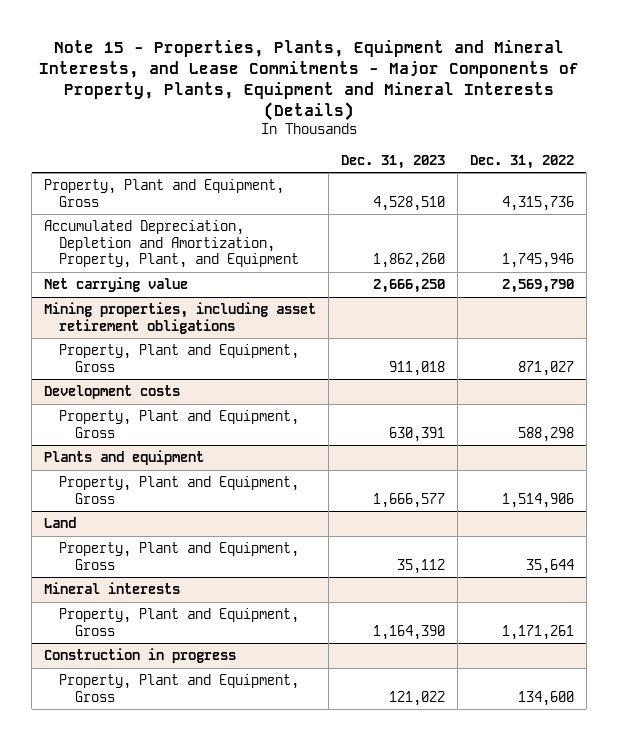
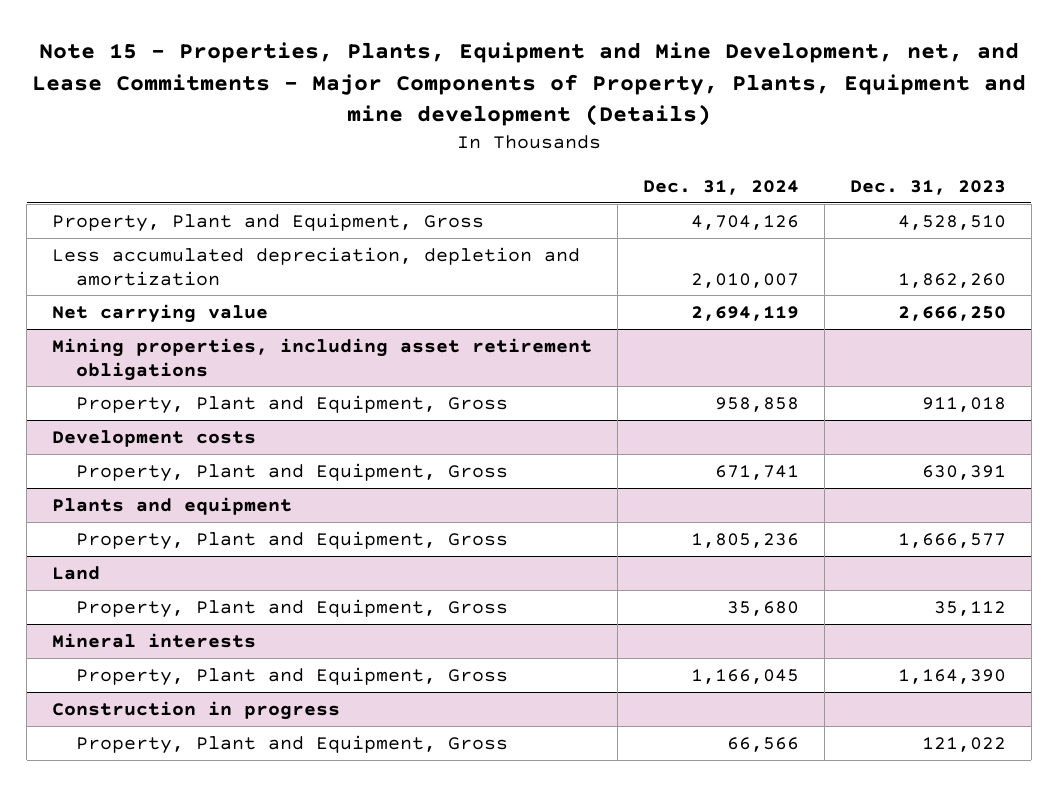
[38,39,579,121] Note 15 - Properties, Plants, Equipment and Mineral Interests, and Lease Commitments - Major Components of Property, Plants, Equipment and Mineral Interests (Details) -> [32,42,1027,127] Note 15 - Properties, Plants, Equipment and Mine Development, net, and Lease Commitments - Major Components of Property, Plants, Equipment and mine development (Details)
[469,154,574,169] Dec. 31, 2022 -> none
none -> [643,179,800,195] Dec. 31, 2024
[44,220,300,269] Accumulated Depreciation, Depletion and Amortization, Property, Plant, and Equipment -> [52,246,581,286] Less accumulated depreciation, depletion and amortization

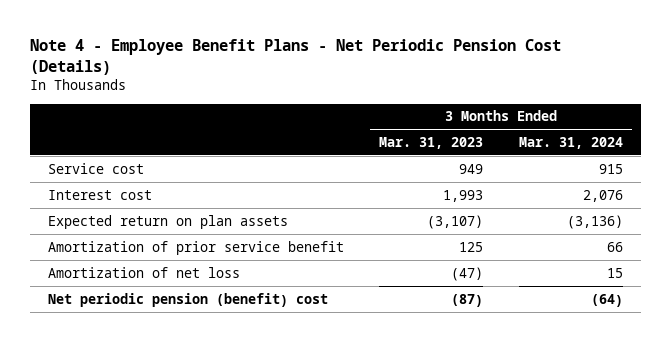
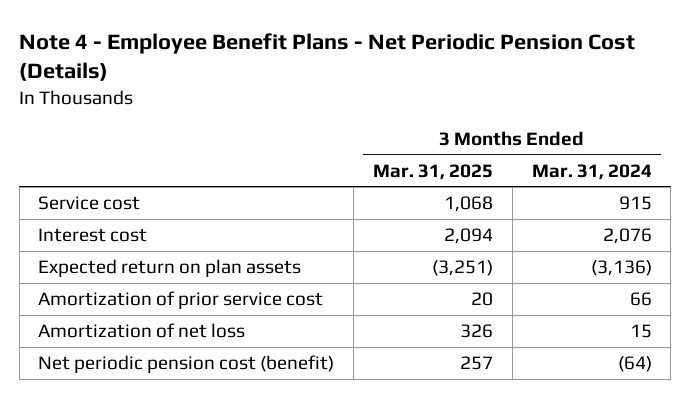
[379,136,484,149] Mar. 31, 2023 -> none
none -> [372,163,493,180] Mar. 31, 2025
[47,240,344,255] Amortization of prior service benefit -> [38,290,324,309] Amortization of prior service cost
[47,292,328,307] Net periodic pension (benefit) cost -> [38,354,335,373] Net periodic pension cost (benefit)

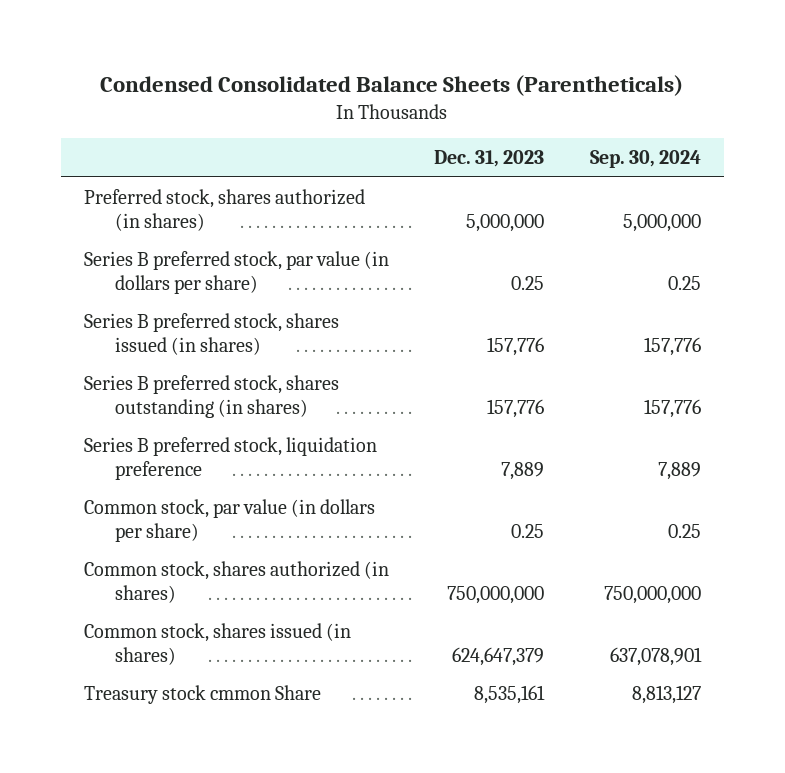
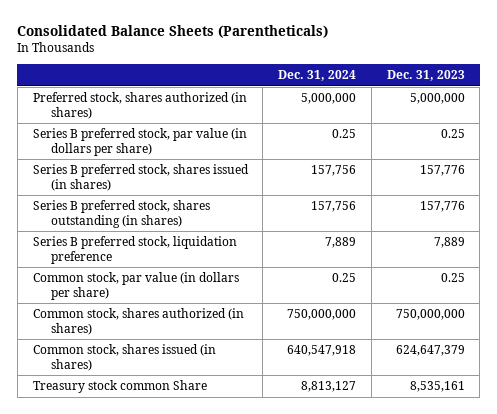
[100,74,684,96] Condensed Consolidated Balance Sheets (Parentheticals) -> [17,24,329,38] Consolidated Balance Sheets (Parentheticals)
[590,150,702,169] Sep. 30, 2024 -> none
none -> [278,70,357,82] Dec. 31, 2024
[83,684,321,704] Treasury stock cmmon Share -> [32,380,207,394] Treasury stock common Share

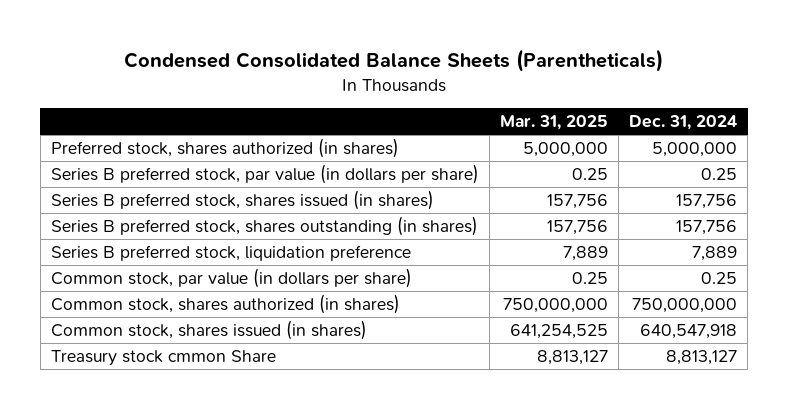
[17,24,329,38] Consolidated Balance Sheets (Parentheticals) -> [123,49,663,73] Condensed Consolidated Balance Sheets (Parentheticals)
[386,70,465,82] Dec. 31, 2023 -> none
none -> [499,115,608,131] Mar. 31, 2025
[32,380,207,394] Treasury stock common Share -> [50,349,276,366] Treasury stock cmmon Share

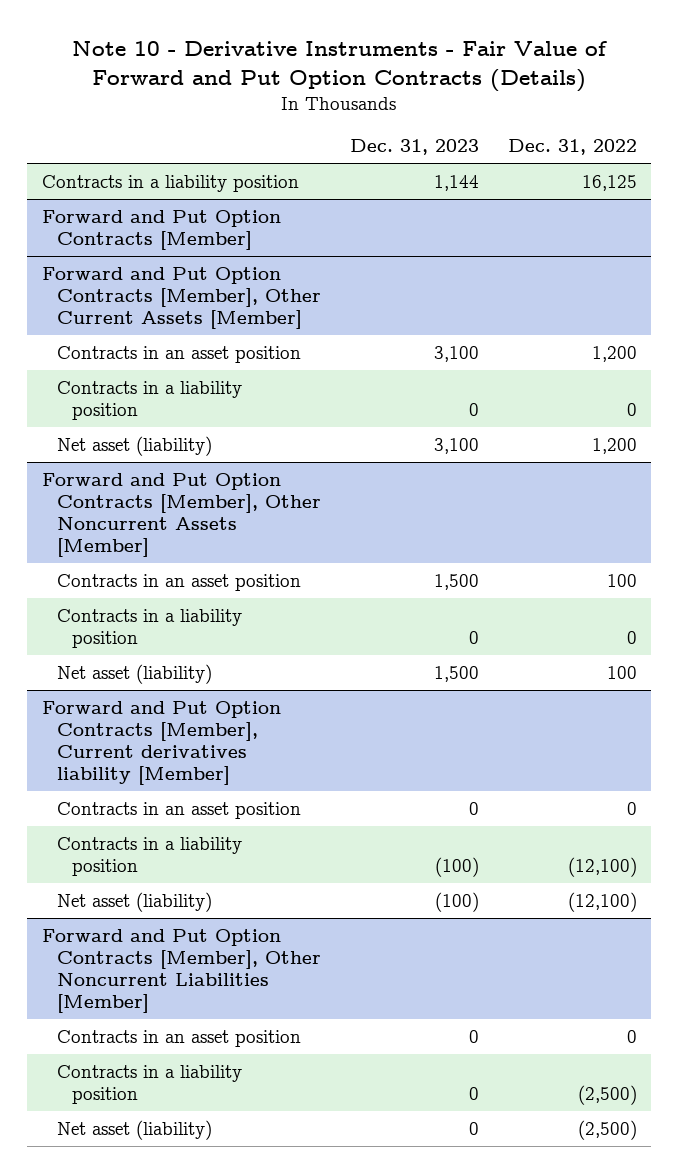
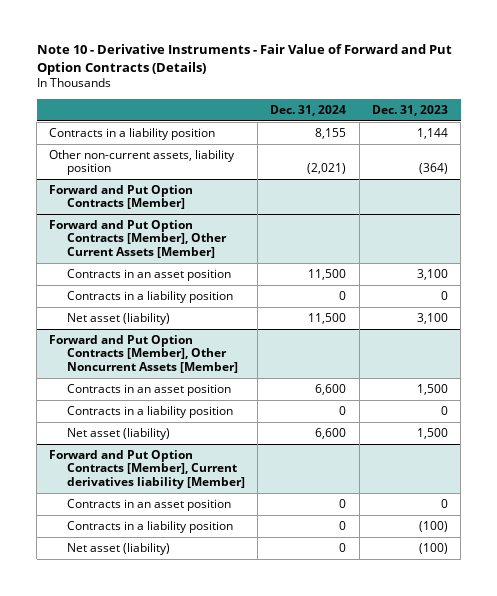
[507,138,637,155] Dec. 31, 2022 -> none
none -> [270,104,347,116] Dec. 31, 2024
none -> [49,149,236,176] Other non-current assets, liability position
[41,928,321,1013] Forward and Put Option Contracts [Member], Other Noncurrent Liabilities [Member] -> none
[56,1029,301,1047] Contracts in an asset position -> none
[56,1064,242,1104] Contracts in a liability position -> none
[56,1119,212,1140] Net asset (liability) -> none

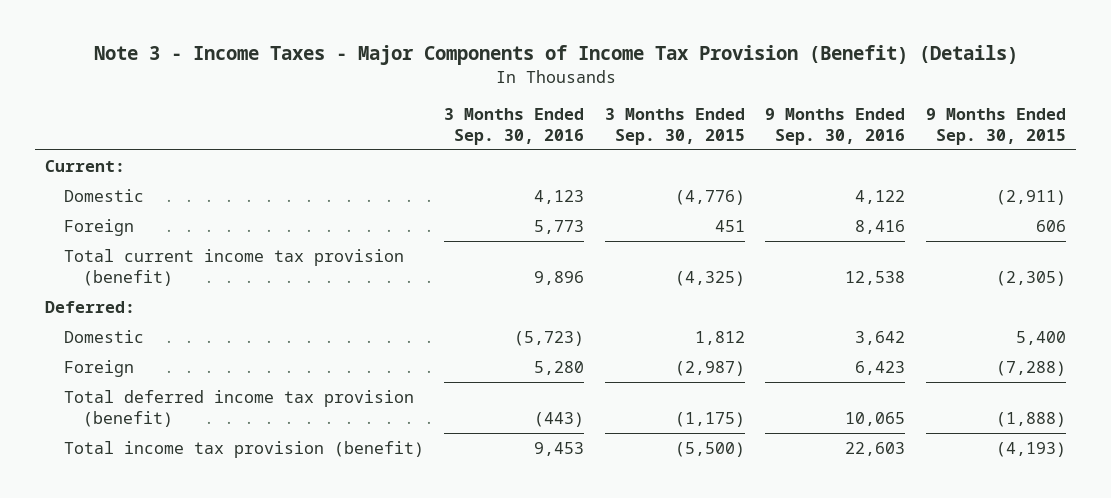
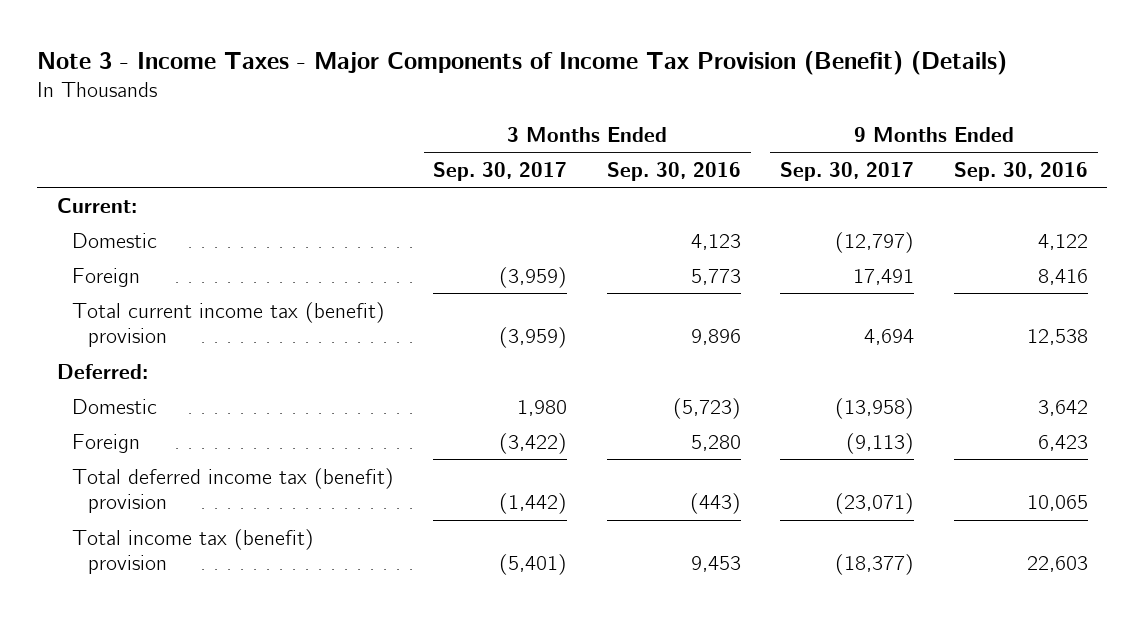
[604,108,745,145] 3 Months Ended Sep. 30, 2015 -> none
[925,108,1066,145] 9 Months Ended Sep. 30, 2015 -> none
none -> [433,162,568,182] Sep. 30, 2017
none -> [780,162,915,182] Sep. 30, 2017
[63,249,404,286] Total current income tax provision (benefit) -> [72,301,386,348] Total current income tax (benefit) provision
[63,390,414,427] Total deferred income tax provision (benefit) -> [72,467,395,514] Total deferred income tax (benefit) provision
[63,441,424,459] Total income tax provision (benefit) -> [72,528,315,575] Total income tax (benefit) provision

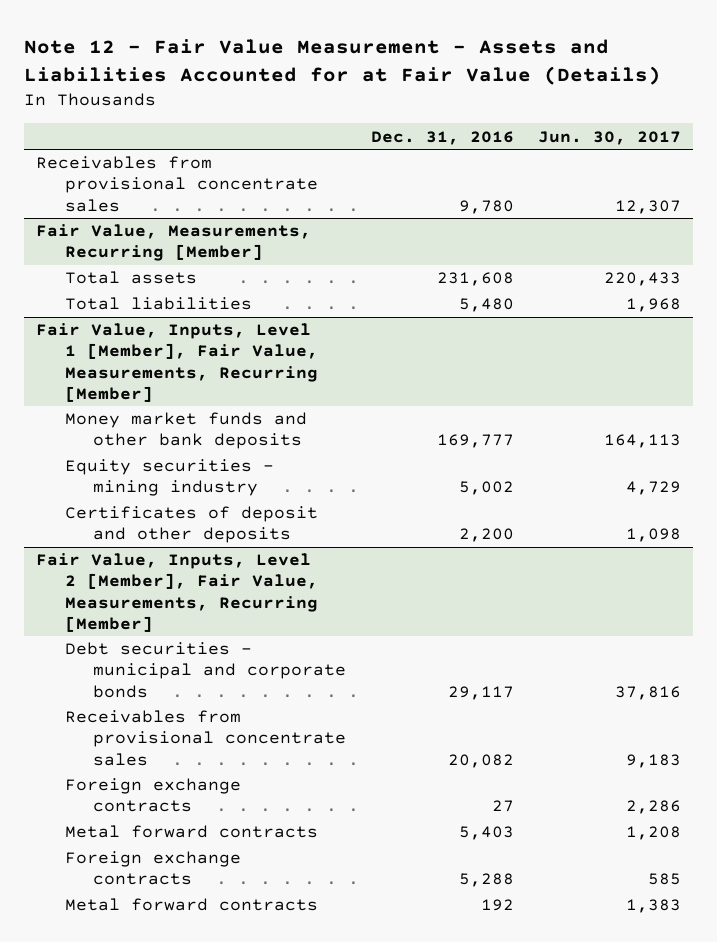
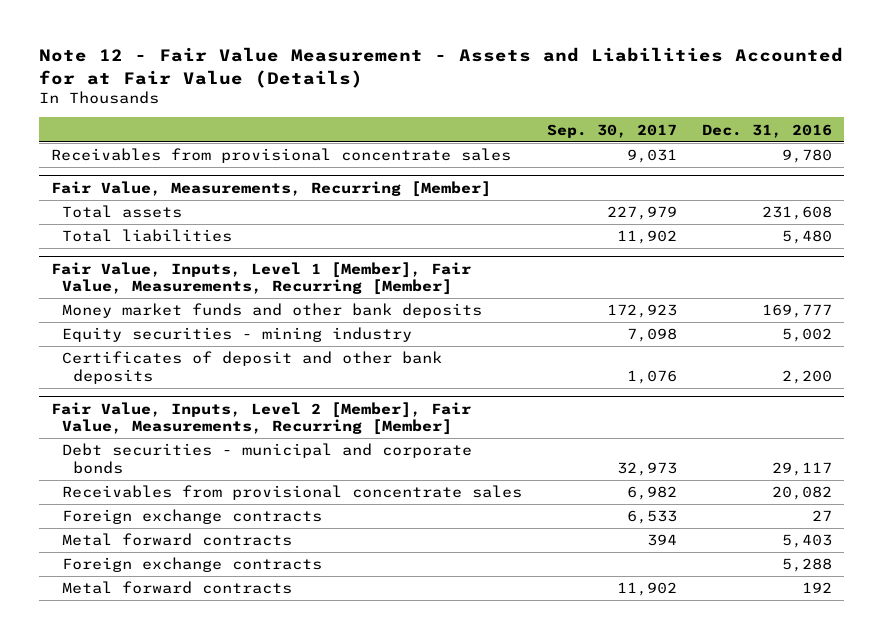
[537,130,681,145] Jun. 30, 2017 -> none
none -> [546,123,677,138] Sep. 30, 2017
[64,506,318,544] Certificates of deposit and other deposits -> [62,351,443,384] Certificates of deposit and other bank deposits

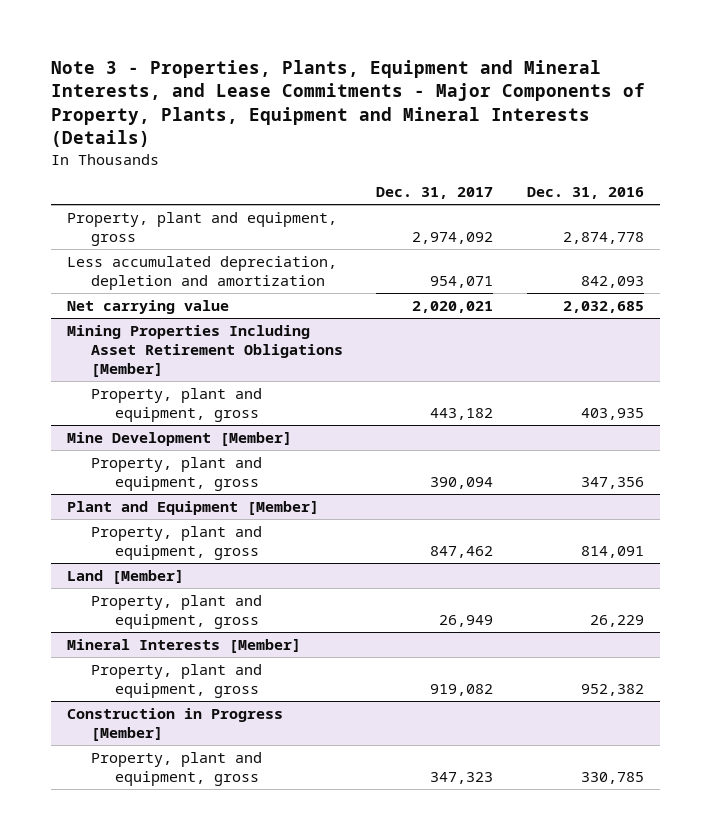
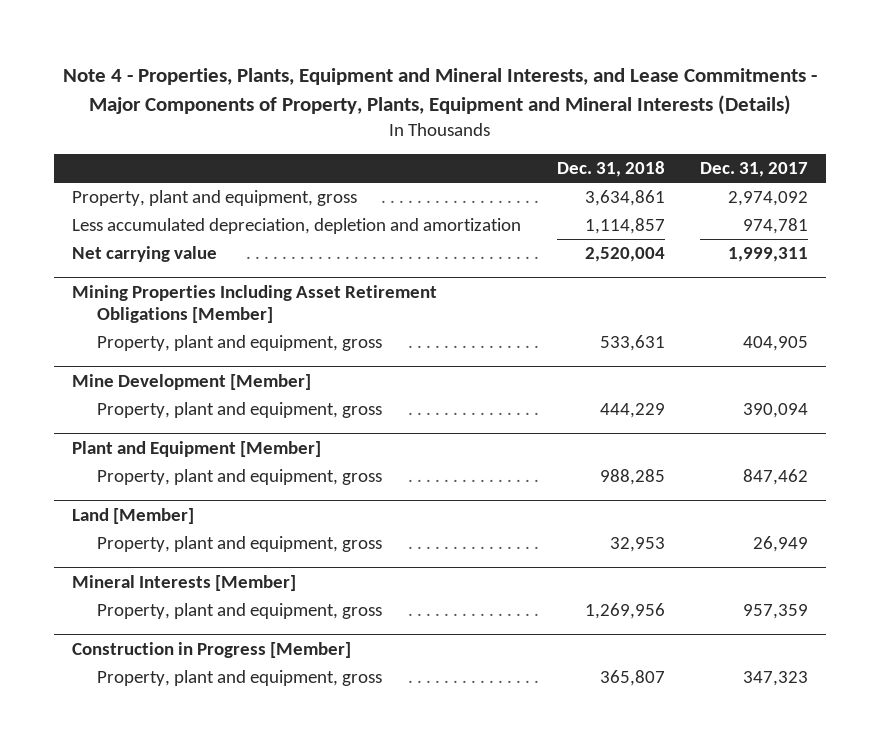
[50,60,645,148] Note 3 - Properties, Plants, Equipment and Mineral Interests, and Lease Commitments - Major Components of Property, Plants, Equipment and Mineral Interests (Details) -> [63,68,818,115] Note 4 - Properties, Plants, Equipment and Mineral Interests, and Lease Commitments - Major Components of Property, Plants, Equipment and Mineral Interests (Details)
[526,187,644,200] Dec. 31, 2016 -> none
none -> [556,161,665,178] Dec. 31, 2018
[430,275,494,288] 954,071 -> [743,218,809,235] 974,781
[412,300,494,313] 2,020,021 -> [728,247,809,263] 1,999,311
[430,407,494,420] 443,182 -> [743,336,809,352] 404,905
[430,683,494,696] 919,082 -> [743,604,809,620] 957,359

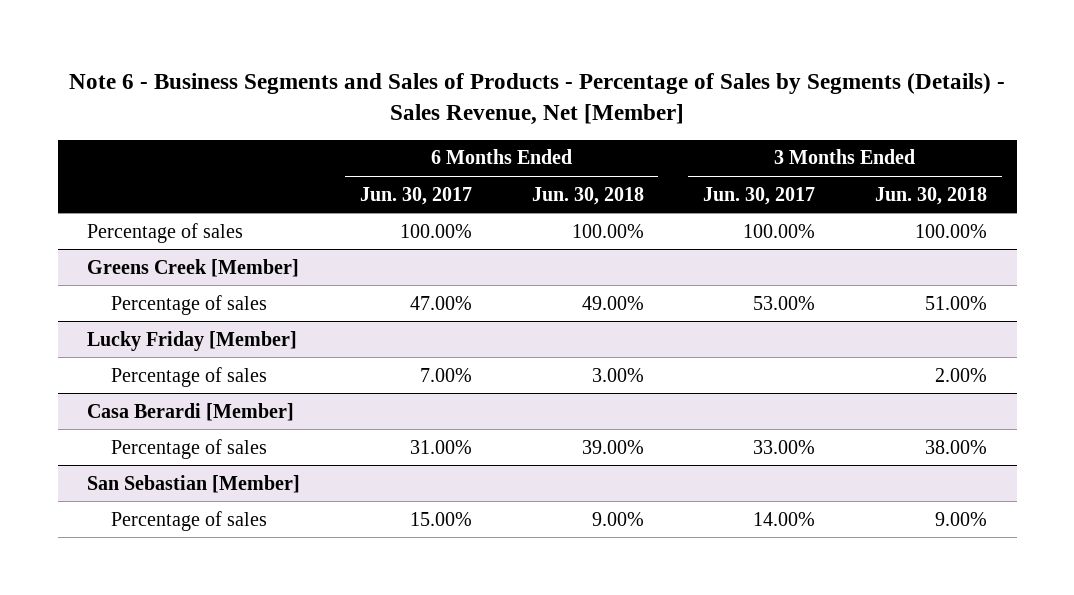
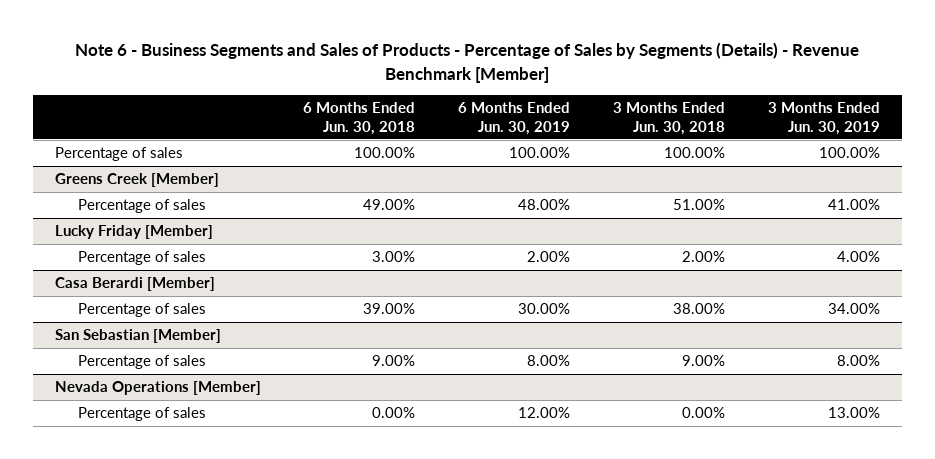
[69,72,1006,125] Note 6 - Business Segments and Sales of Products - Percentage of Sales by Segments (Details) - Sales Revenue, Net [Member] -> [75,42,860,83] Note 6 - Business Segments and Sales of Products - Percentage of Sales by Segments (Details) - Revenue Benchmark [Member]
[359,186,472,205] Jun. 30, 2017 -> none
[703,186,816,205] Jun. 30, 2017 -> none
none -> [458,101,571,135] 6 Months Ended Jun. 30, 2019
none -> [768,101,881,135] 3 Months Ended Jun. 30, 2019
none -> [54,381,261,396] Nevada Operations [Member]
none -> [77,407,206,422] Percentage of sales

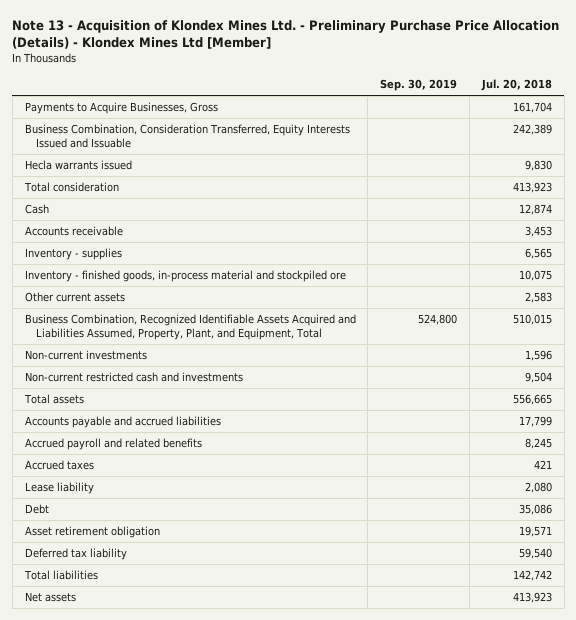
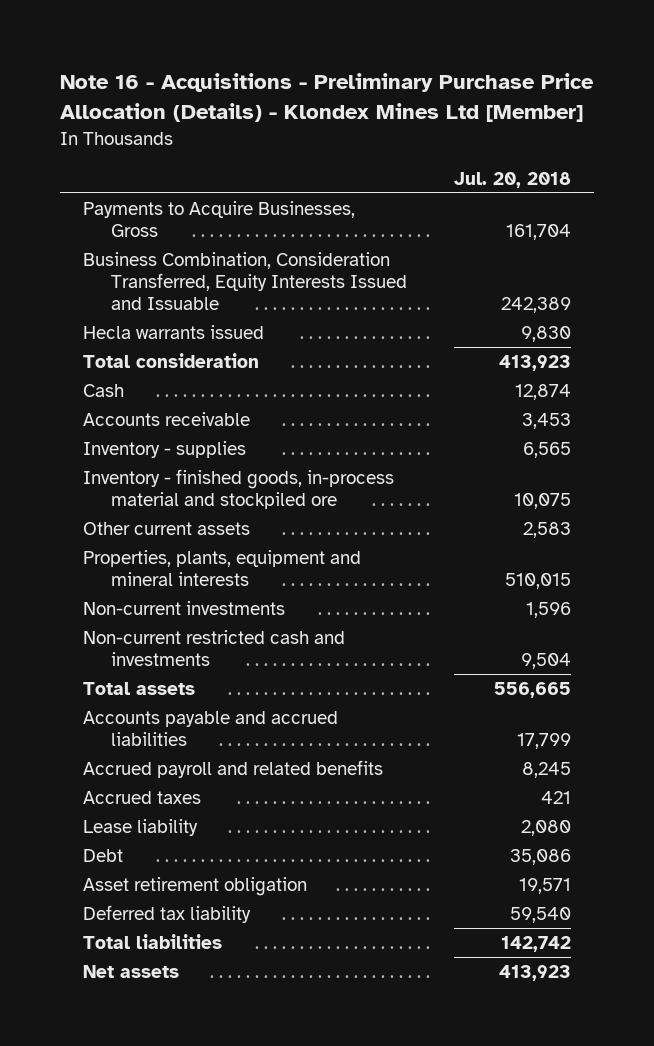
[12,19,560,50] Note 13 - Acquisition of Klondex Mines Ltd. - Preliminary Purchase Price Allocation (Details) - Klondex Mines Ltd [Member] -> [59,73,594,122] Note 16 - Acquisitions - Preliminary Purchase Price Allocation (Details) - Klondex Mines Ltd [Member]
[380,79,458,92] Sep. 30, 2019 -> none
[24,313,356,341] Business Combination, Recognized Identifiable Assets Acquired and Liabilities Assumed, Property, Plant, and Equipment, Total -> [83,549,362,587] Properties, plants, equipment and mineral interests

